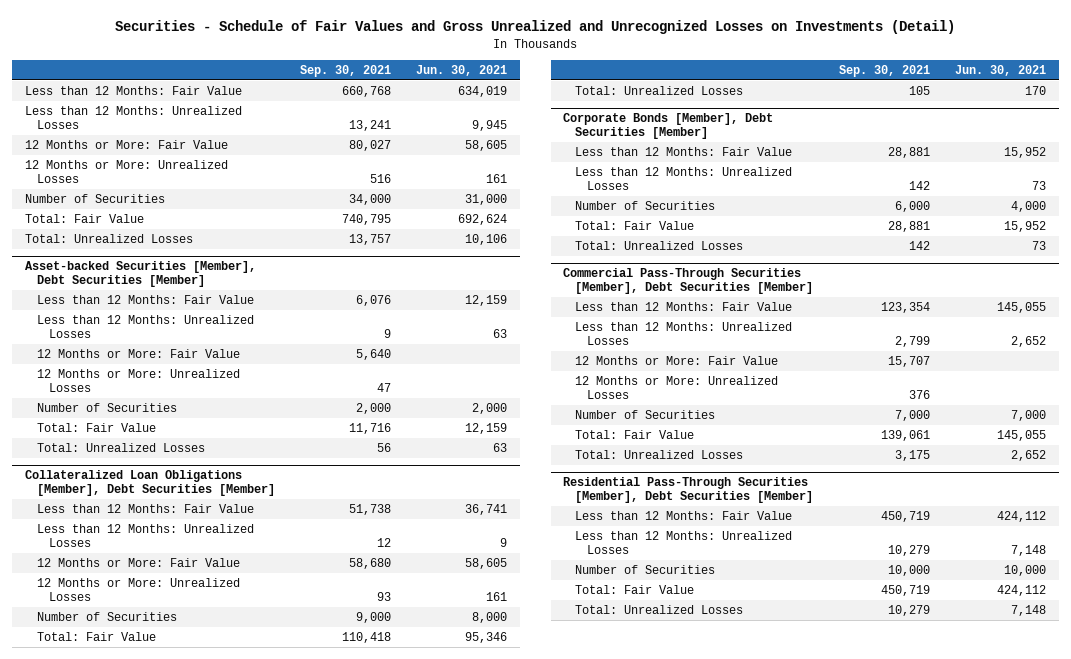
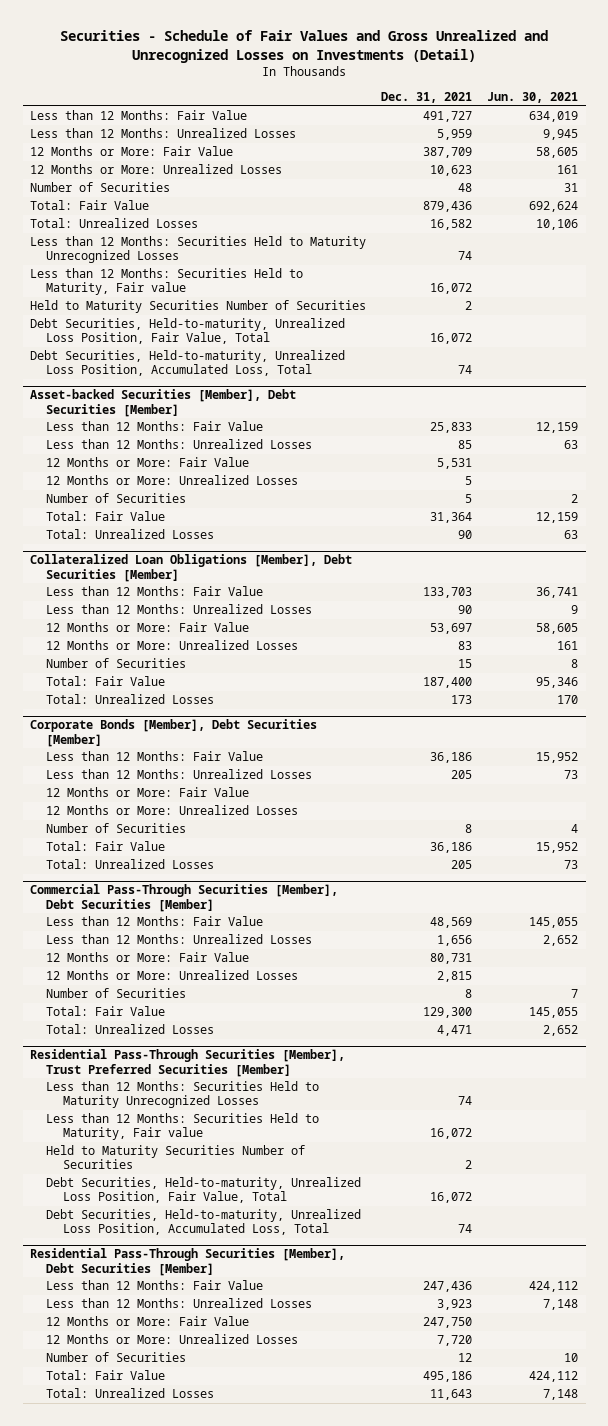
[300,64,392,77] Sep. 30, 2021 -> none
none -> [381,92,473,104] Dec. 31, 2021
[465,193,508,205] 31,000 -> [564,183,579,193] 31
none -> [30,236,367,264] Less than 12 Months: Securities Held to Maturity Unrecognized Losses
none -> [30,268,304,296] Less than 12 Months: Securities Held to Maturity, Fair value
none -> [30,300,367,314] Held to Maturity Securities Number of Securities
none -> [30,318,346,345] Debt Securities, Held-to-maturity, Unrealized Loss Position, Fair Value, Total
none -> [30,350,346,377] Debt Securities, Held-to-maturity, Unrealized Loss Position, Accumulated Loss, Total
[472,402,508,414] 2,000 -> [571,494,579,504] 2
[472,611,508,623] 8,000 -> [571,659,579,669] 8
none -> [46,787,250,798] 12 Months or More: Fair Value
none -> [46,805,299,816] 12 Months or More: Unrealized Losses
[1010,200,1046,212] 4,000 -> [571,824,579,834] 4
[1010,409,1046,421] 7,000 -> [571,989,579,999] 7
none -> [30,1049,346,1077] Residential Pass-Through Securities [Member], Trust Preferred Securities [Member]
none -> [46,1081,320,1109] Less than 12 Months: Securities Held to Maturity Unrecognized Losses
none -> [46,1113,320,1141] Less than 12 Months: Securities Held to Maturity, Fair value
none -> [46,1145,306,1170] Held to Maturity Securities Number of Securities
none -> [46,1177,362,1204] Debt Securities, Held-to-maturity, Unrealized Loss Position, Fair Value, Total
none -> [46,1209,362,1236] Debt Securities, Held-to-maturity, Unrealized Loss Position, Accumulated Loss, Total
none -> [46,1316,250,1327] 12 Months or More: Fair Value
none -> [46,1334,299,1345] 12 Months or More: Unrealized Losses
[1003,564,1046,576] 10,000 -> [564,1353,579,1363] 10

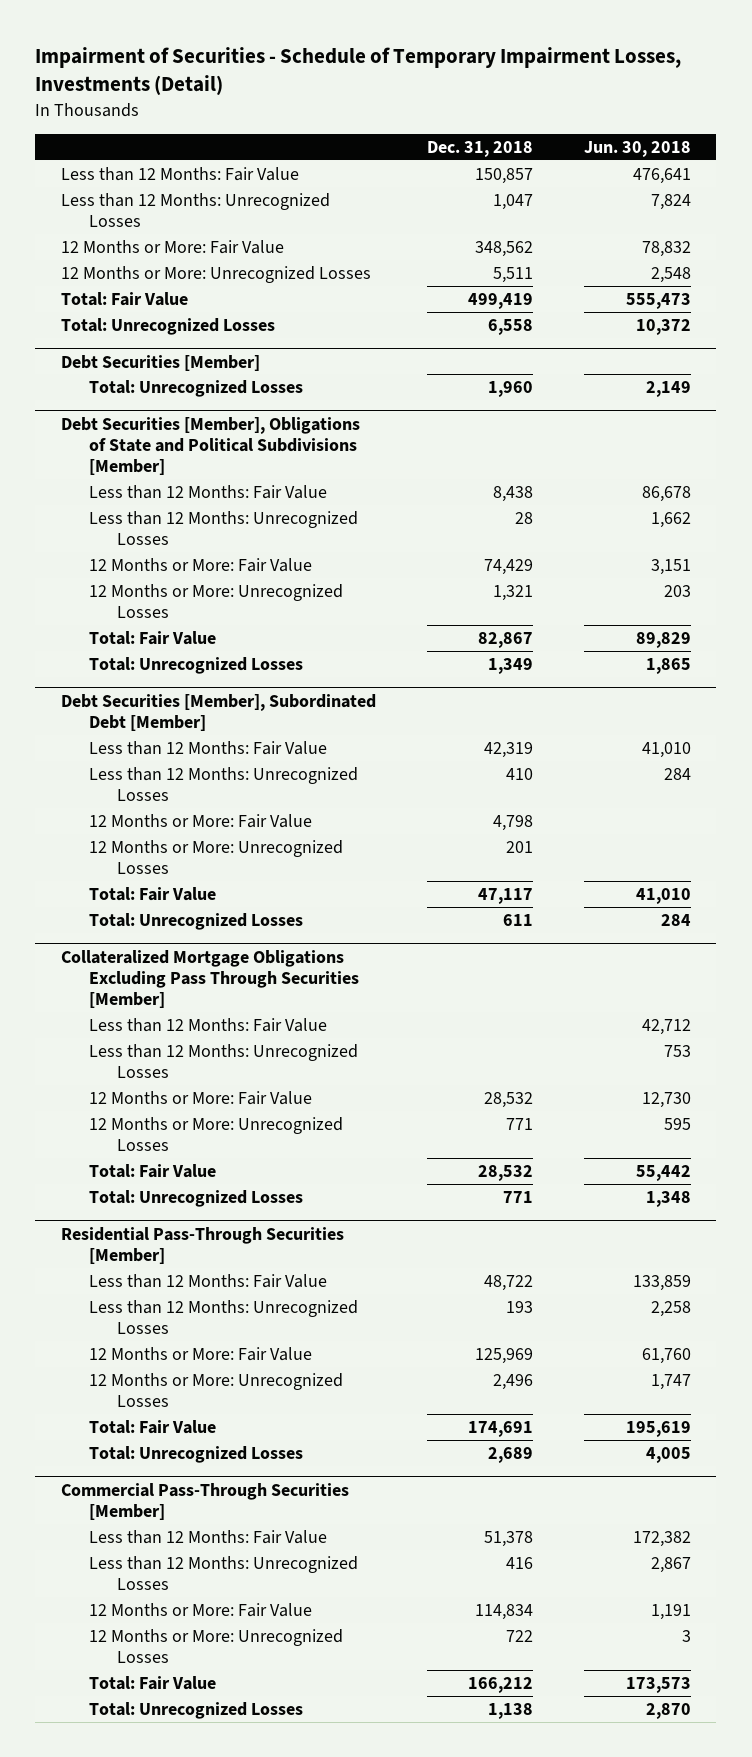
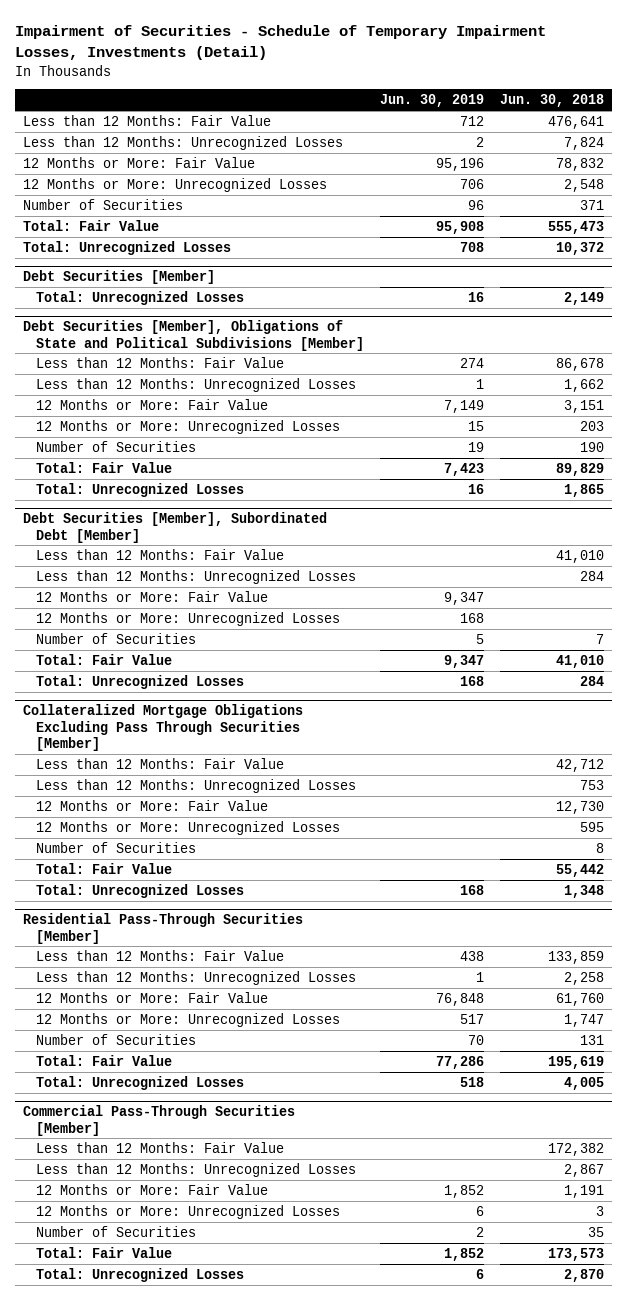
[426,140,533,157] Dec. 31, 2018 -> none
none -> [380,94,485,108] Jun. 30, 2019
none -> [23,198,184,210] Number of Securities
none -> [36,440,197,452] Number of Securities
none -> [36,632,197,644] Number of Securities
none -> [36,841,197,853] Number of Securities
none -> [36,1033,197,1045] Number of Securities
none -> [36,1225,197,1237] Number of Securities

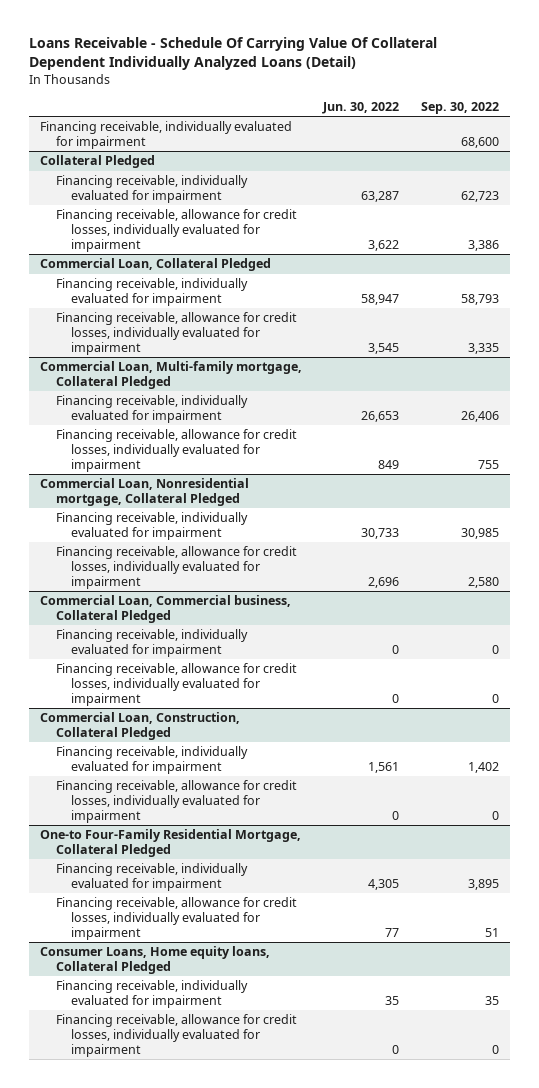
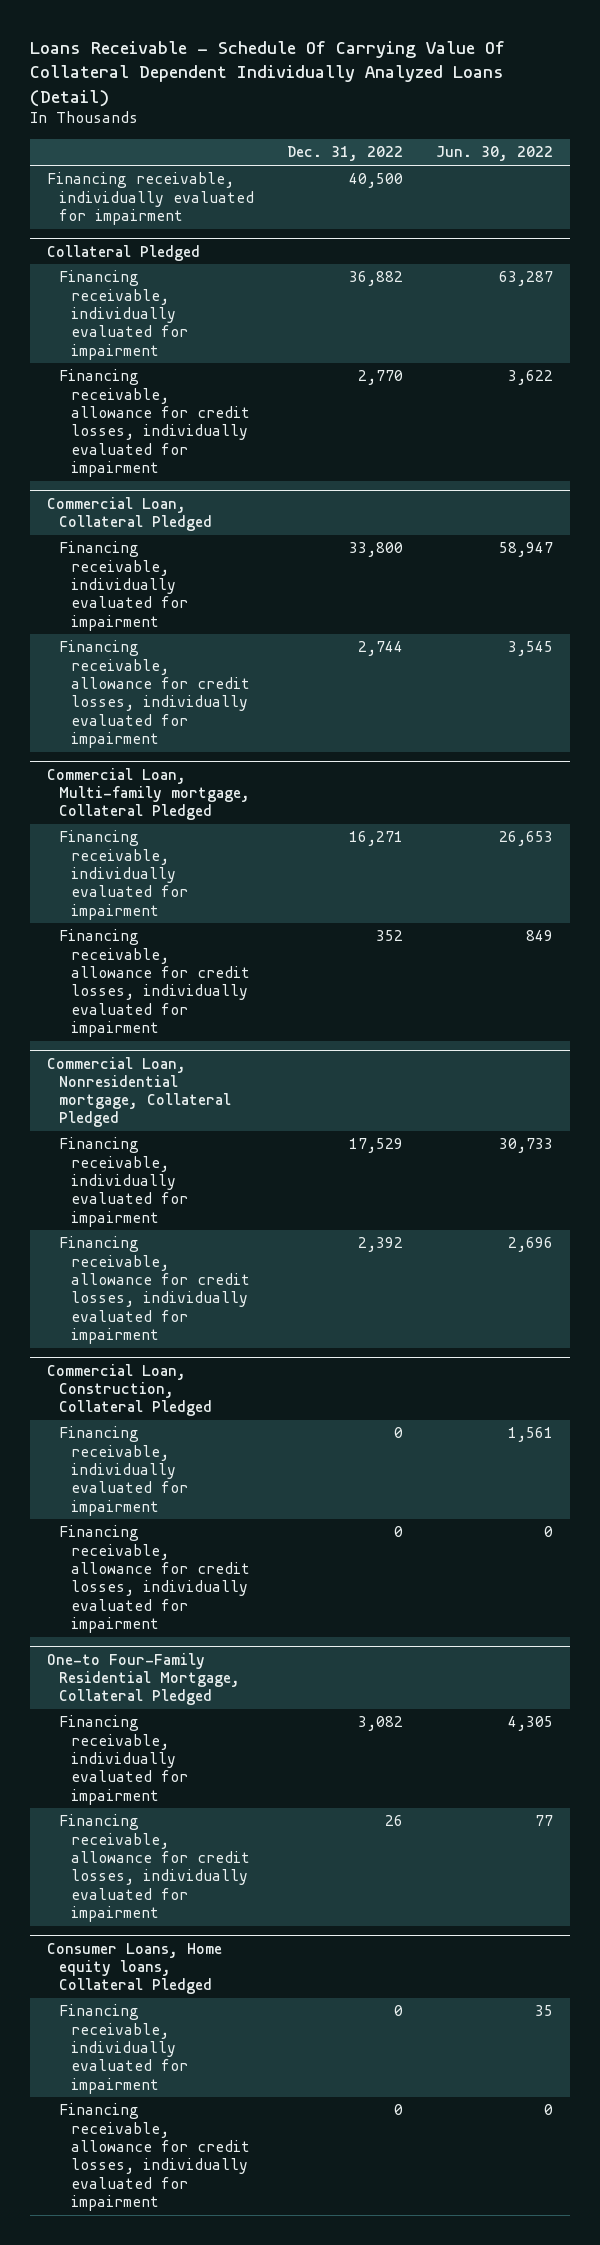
[420,101,499,114] Sep. 30, 2022 -> none
none -> [287,146,404,162] Dec. 31, 2022
[39,595,291,623] Commercial Loan, Commercial business, Collateral Pledged -> none
[55,629,248,657] Financing receivable, individually evaluated for impairment -> none
[55,663,297,706] Financing receivable, allowance for credit losses, individually evaluated for impairment -> none

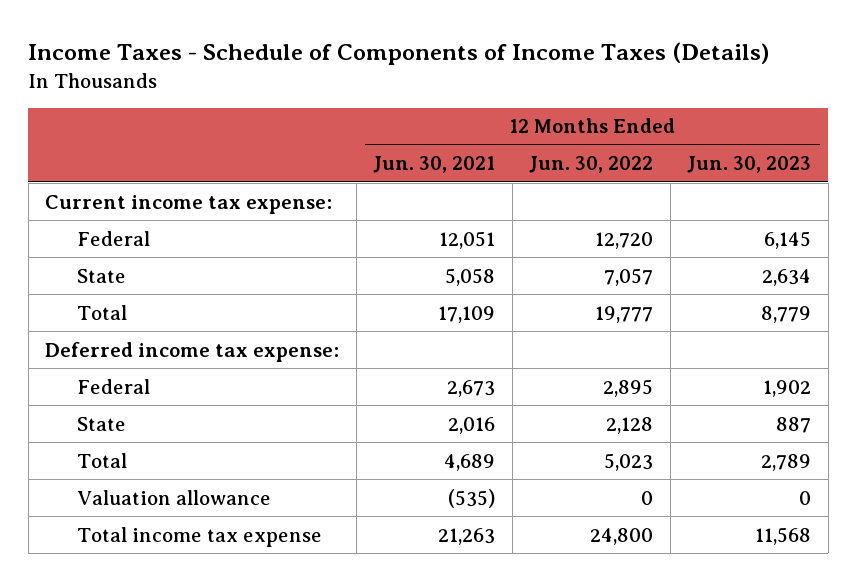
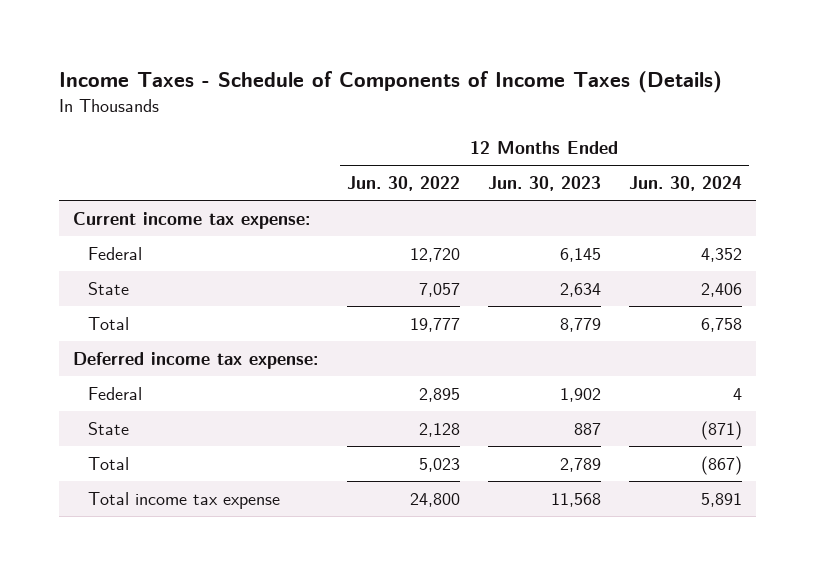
[373,156,496,174] Jun. 30, 2021 -> none
none -> [629,176,743,192] Jun. 30, 2024
[77,489,272,505] Valuation allowance -> none

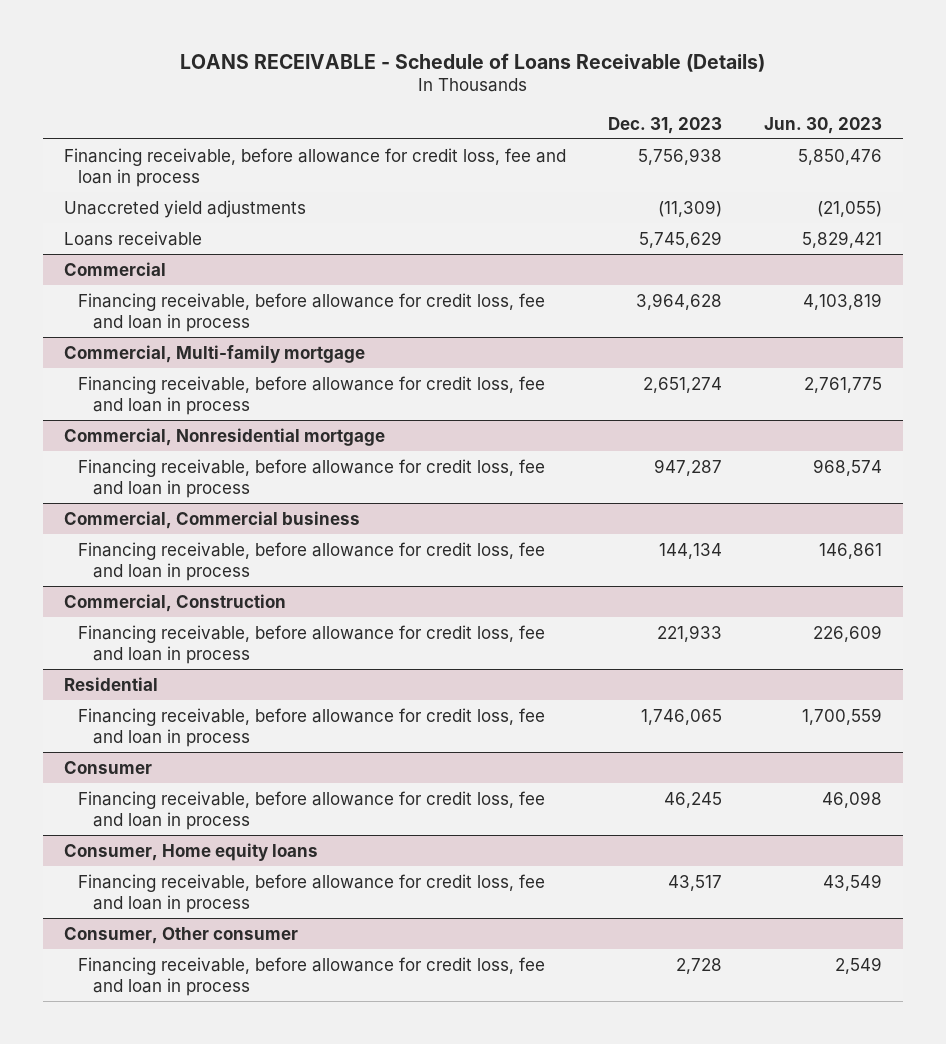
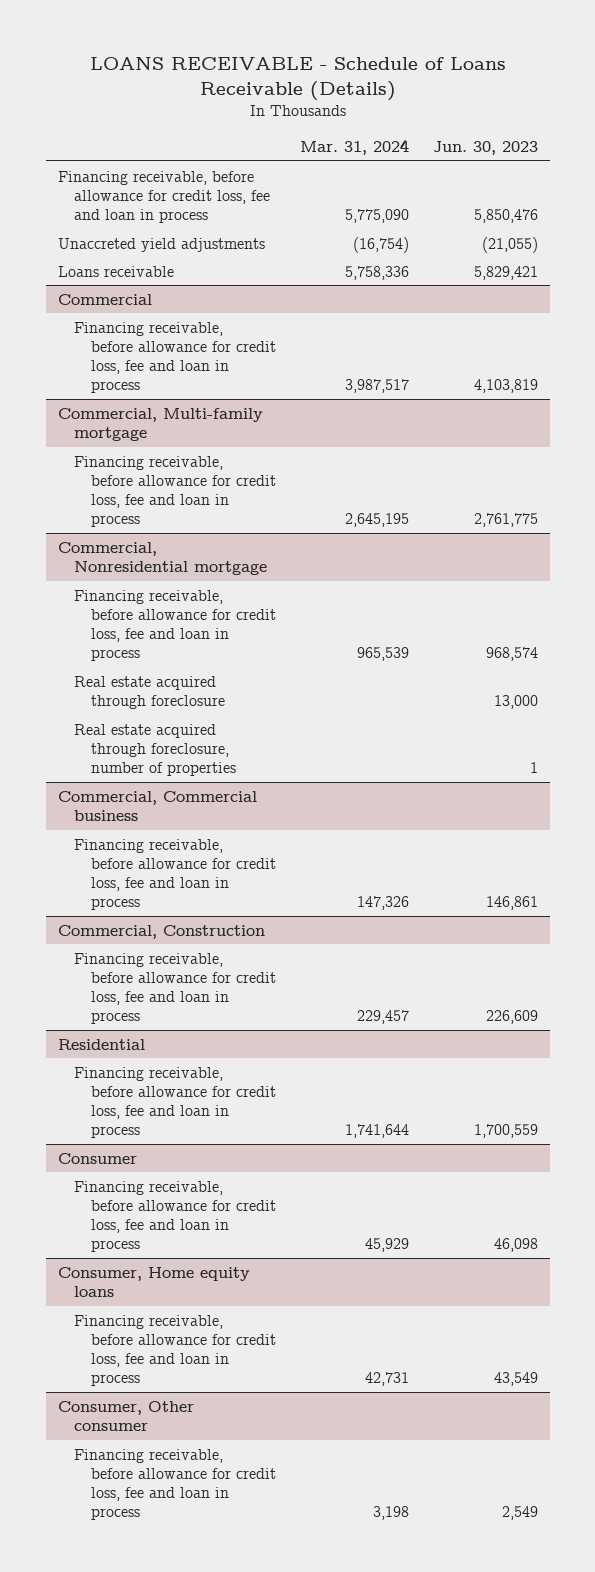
[607,116,722,134] Dec. 31, 2023 -> none
none -> [299,139,409,156] Mar. 31, 2024
none -> [74,675,225,709] Real estate acquired through foreclosure
none -> [74,723,236,777] Real estate acquired through foreclosure, number of properties

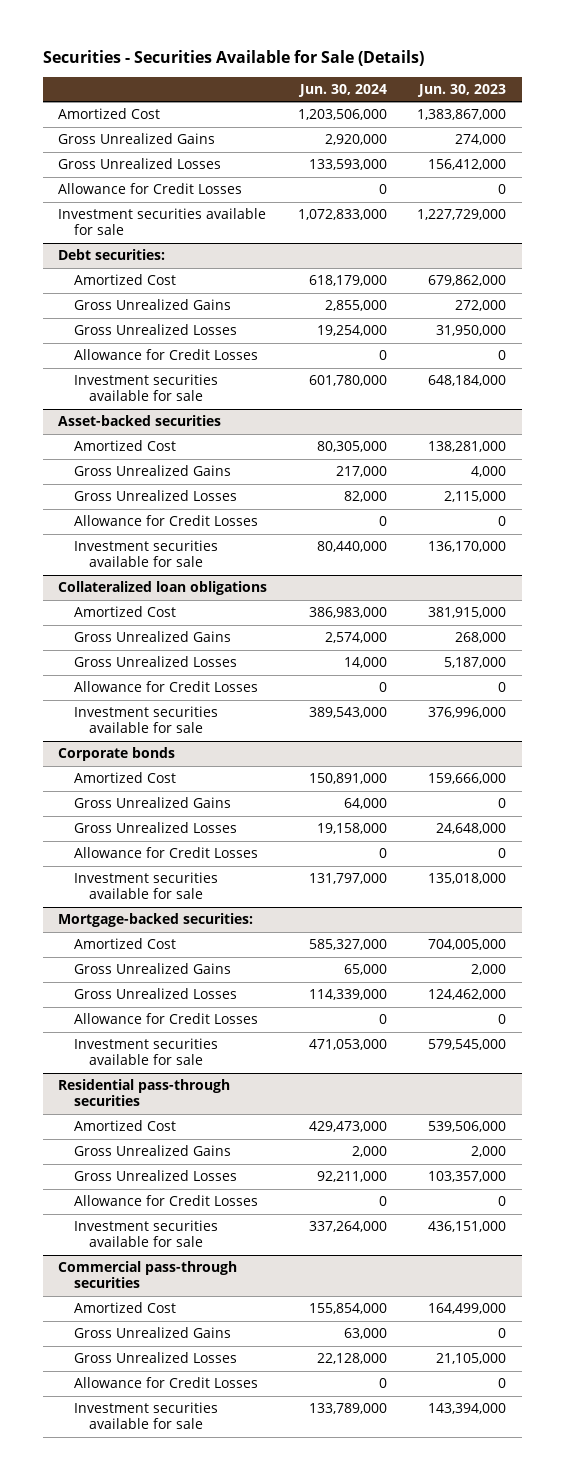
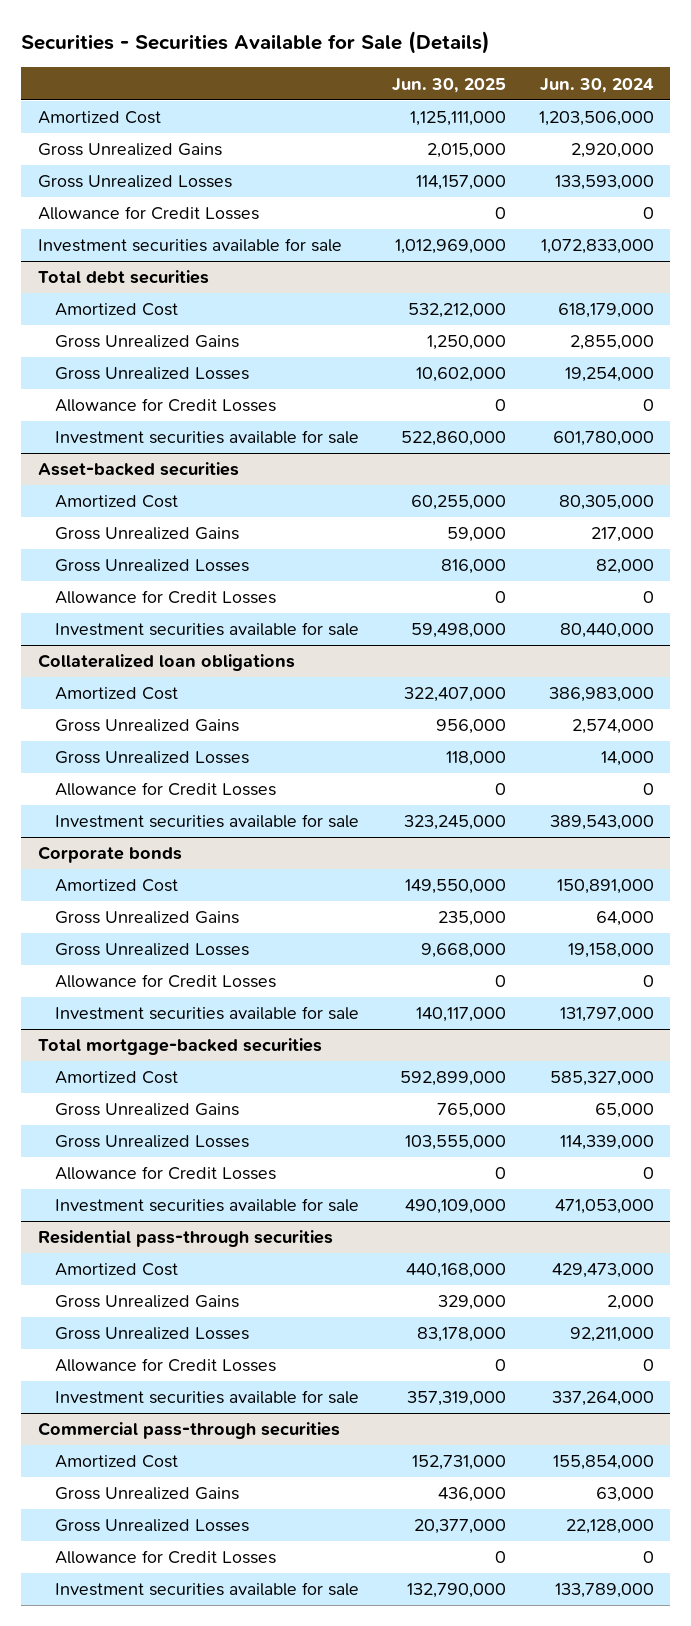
[417,83,507,97] Jun. 30, 2023 -> none
none -> [392,77,507,93] Jun. 30, 2025
[58,249,166,261] Debt securities: -> [37,270,209,285] Total debt securities
[58,913,254,928] Mortgage-backed securities: -> [37,1038,322,1056] Total mortgage-backed securities

